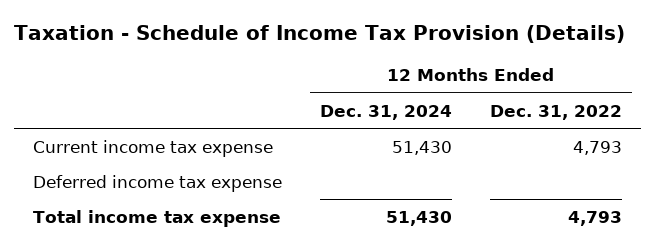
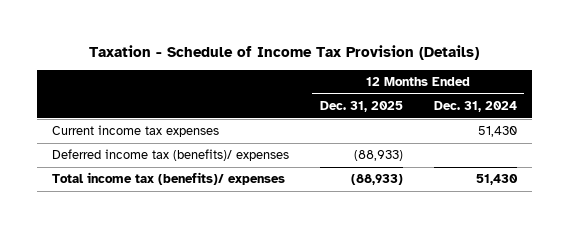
[490,104,623,120] Dec. 31, 2022 -> none
none -> [319,101,403,113] Dec. 31, 2025
[32,139,273,157] Current income tax expense -> [52,125,220,138] Current income tax expenses
[32,174,282,192] Deferred income tax expense -> [52,149,290,162] Deferred income tax (benefits)/ expenses
[32,209,281,227] Total income tax expense -> [52,172,286,186] Total income tax (benefits)/ expenses

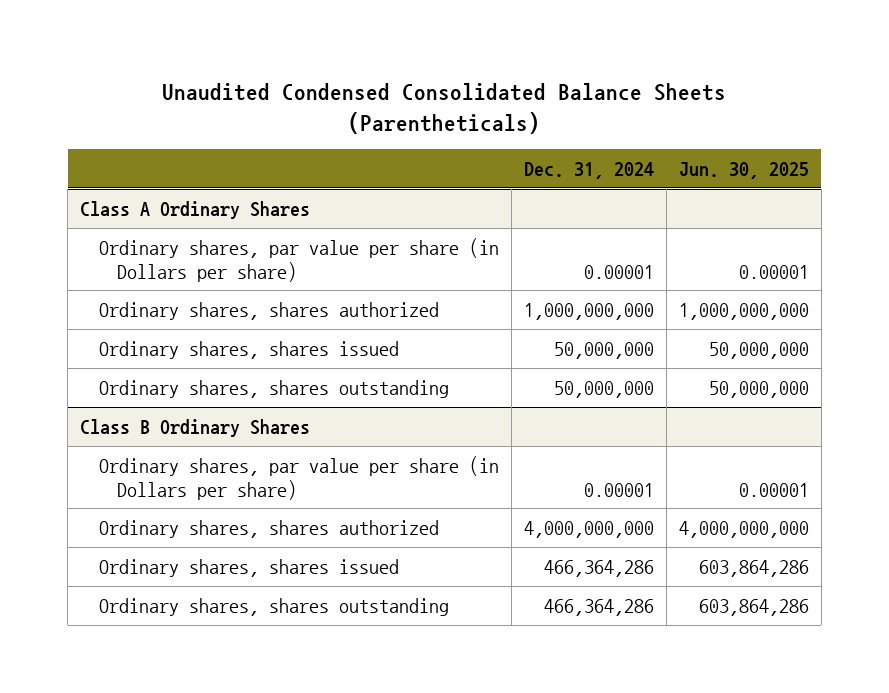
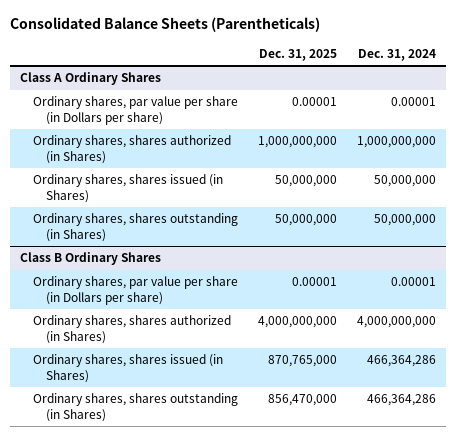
[162,82,727,134] Unaudited Condensed Consolidated Balance Sheets (Parentheticals) -> [10,17,321,33] Consolidated Balance Sheets (Parentheticals)
[678,162,809,180] Jun. 30, 2025 -> none
none -> [259,48,338,61] Dec. 31, 2025
[98,301,439,320] Ordinary shares, shares authorized -> [32,135,231,164] Ordinary shares, shares authorized (in Shares)
[98,340,399,359] Ordinary shares, shares issued -> [32,174,223,203] Ordinary shares, shares issued (in Shares)
[98,379,449,398] Ordinary shares, shares outstanding -> [32,213,238,242] Ordinary shares, shares outstanding (in Shares)
[98,519,439,538] Ordinary shares, shares authorized -> [32,315,231,344] Ordinary shares, shares authorized (in Shares)
[98,558,399,577] Ordinary shares, shares issued -> [32,354,223,383] Ordinary shares, shares issued (in Shares)
[98,597,449,616] Ordinary shares, shares outstanding -> [32,393,238,422] Ordinary shares, shares outstanding (in Shares)

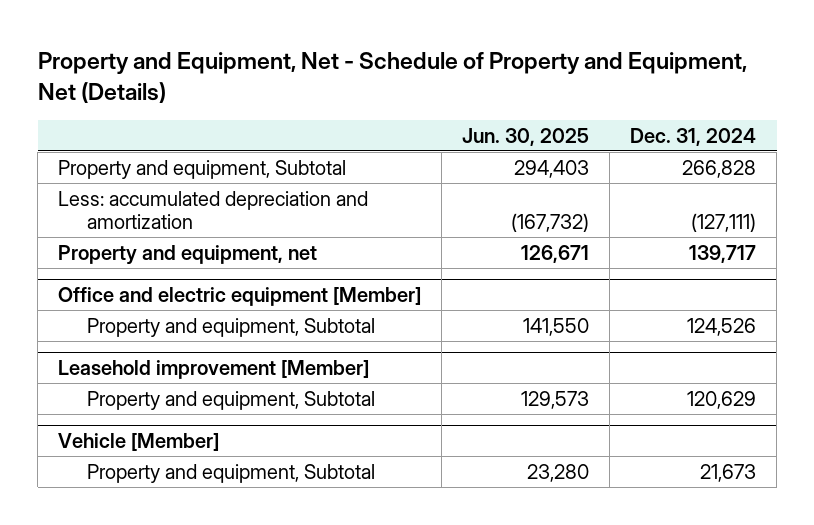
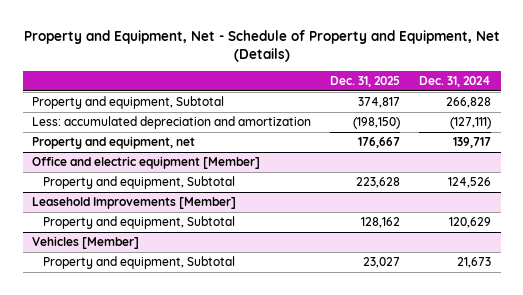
[462,127,590,146] Jun. 30, 2025 -> none
none -> [330,76,401,88] Dec. 31, 2025
[58,360,370,380] Leasehold improvement [Member] -> [32,197,237,210] Leasehold Improvements [Member]
[58,433,220,452] Vehicle [Member] -> [32,236,140,250] Vehicles [Member]

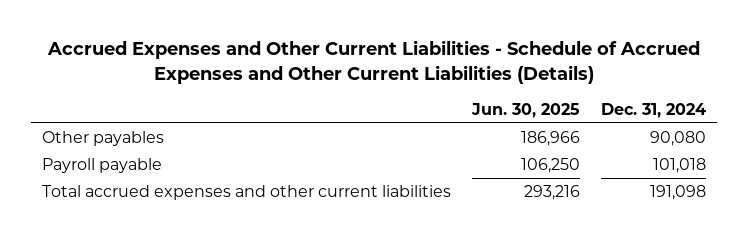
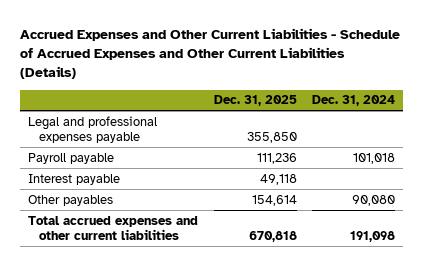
[470,102,580,118] Jun. 30, 2025 -> none
none -> [213,95,297,107] Dec. 31, 2025
none -> [27,115,157,144] Legal and professional expenses payable
none -> [27,173,120,185] Interest payable
[41,131,164,147] Other payables -> [27,194,113,206] Other payables

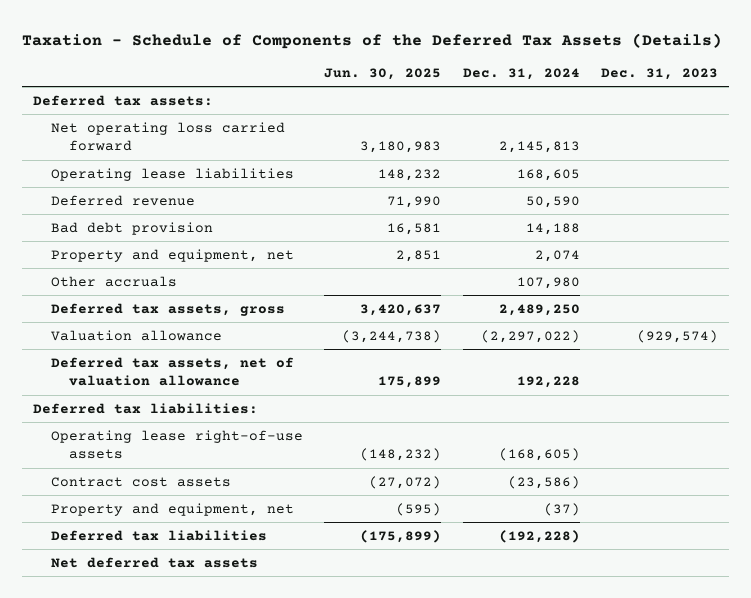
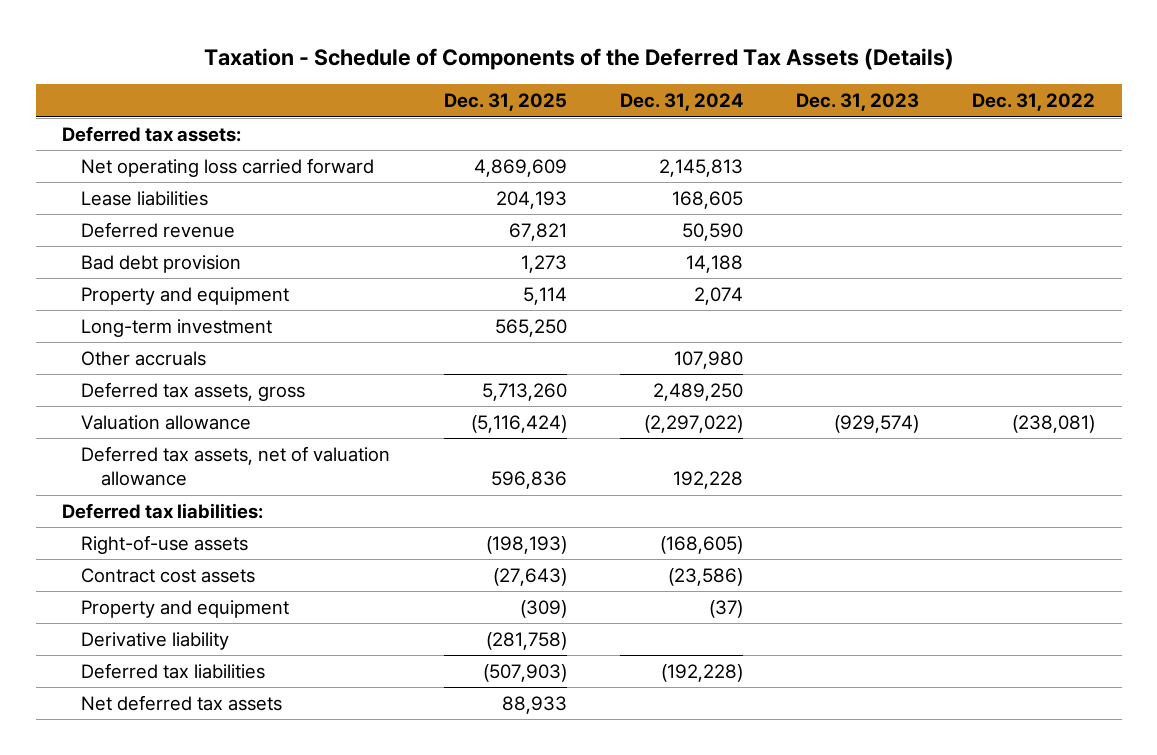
[324,67,442,80] Jun. 30, 2025 -> none
none -> [443,93,567,112] Dec. 31, 2025
none -> [972,93,1096,112] Dec. 31, 2022
[51,167,295,181] Operating lease liabilities -> [81,190,209,206] Lease liabilities
[51,248,295,262] Property and equipment, net -> [81,286,290,305] Property and equipment
none -> [81,318,273,337] Long-term investment
[51,429,304,460] Operating lease right-of-use assets -> [81,534,249,554] Right-of-use assets
[51,502,295,516] Property and equipment, net -> [81,599,290,618] Property and equipment
none -> [81,631,230,650] Derivative liability

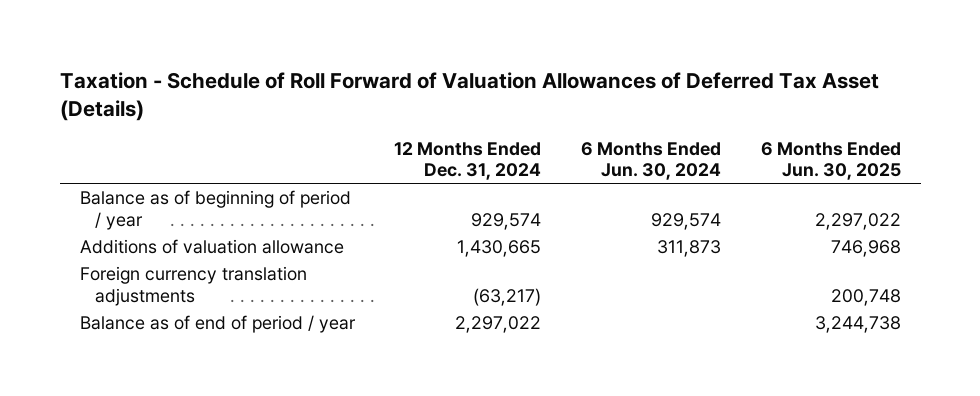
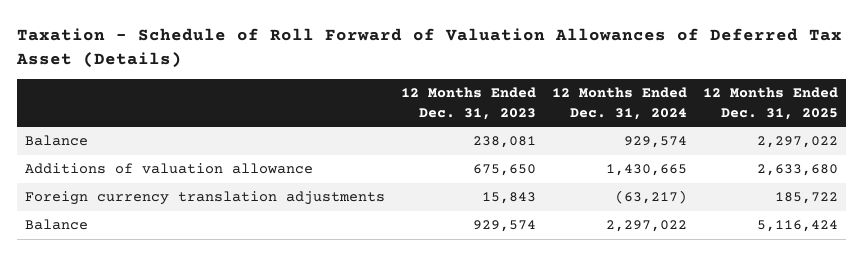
[581,141,722,181] 6 Months Ended Jun. 30, 2024 -> none
[760,141,901,181] 6 Months Ended Jun. 30, 2025 -> none
none -> [400,87,536,120] 12 Months Ended Dec. 31, 2023
none -> [702,87,838,120] 12 Months Ended Dec. 31, 2025
[79,190,351,230] Balance as of beginning of period / year -> [24,135,88,147] Balance
[79,315,356,334] Balance as of end of period / year -> [24,219,88,231] Balance

